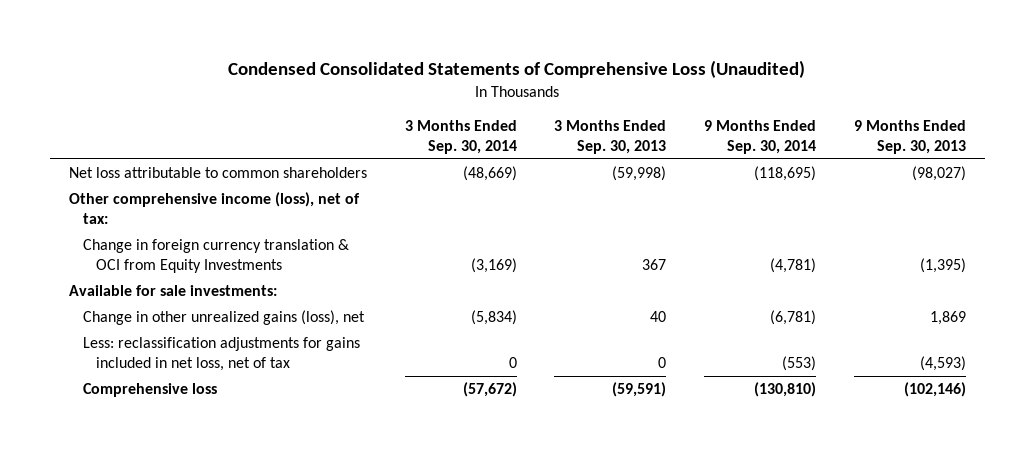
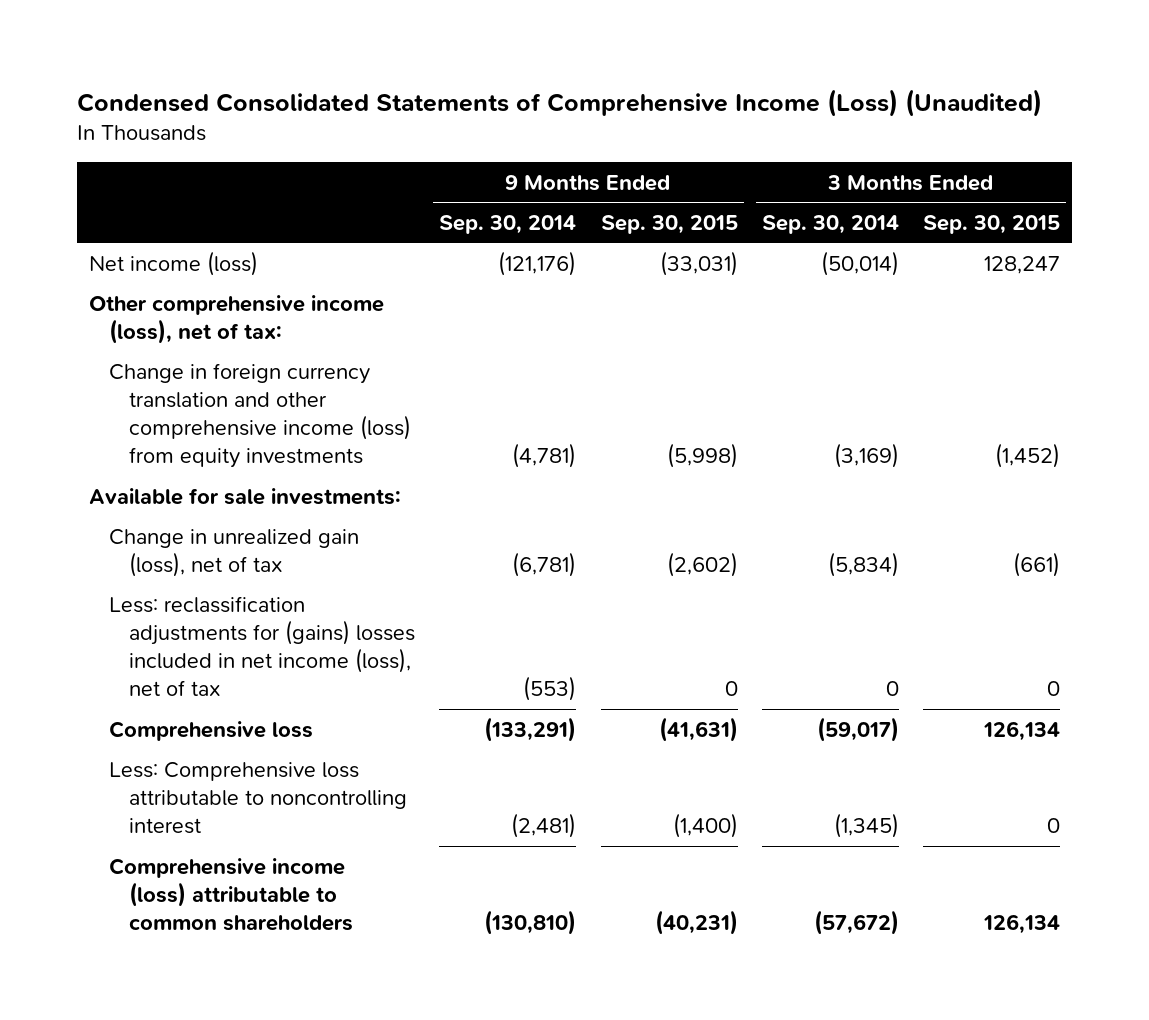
[228,59,806,78] Condensed Consolidated Statements of Comprehensive Loss (Unaudited) -> [76,88,1042,117] Condensed Consolidated Statements of Comprehensive Income (Loss) (Unaudited)
[554,119,667,154] 3 Months Ended Sep. 30, 2013 -> none
[853,119,966,154] 9 Months Ended Sep. 30, 2013 -> none
none -> [600,214,738,234] Sep. 30, 2015
none -> [923,214,1061,234] Sep. 30, 2015
[68,167,367,179] Net loss attributable to common shareholders -> none
none -> [88,250,258,276] Net income (loss)
[82,239,349,274] Change in foreign currency translation & OCI from Equity Investments -> [108,362,411,469] Change in foreign currency translation and other comprehensive income (loss) from equity investments
[82,310,365,326] Change in other unrealized gains (loss), net -> [108,528,359,577] Change in unrealized gain (loss), net of tax
[82,337,360,372] Less: reclassification adjustments for gains included in net loss, net of tax -> [108,595,415,697] Less: reclassification adjustments for (gains) losses included in net income (loss), net of tax
[462,382,517,398] (57,672) -> [816,716,899,742] (59,017)
[754,382,817,398] (130,810) -> [484,716,577,742] (133,291)
none -> [108,761,407,835] Less: Comprehensive loss attributable to noncontrolling interest
none -> [108,857,353,932] Comprehensive income (loss) attributable to common shareholders

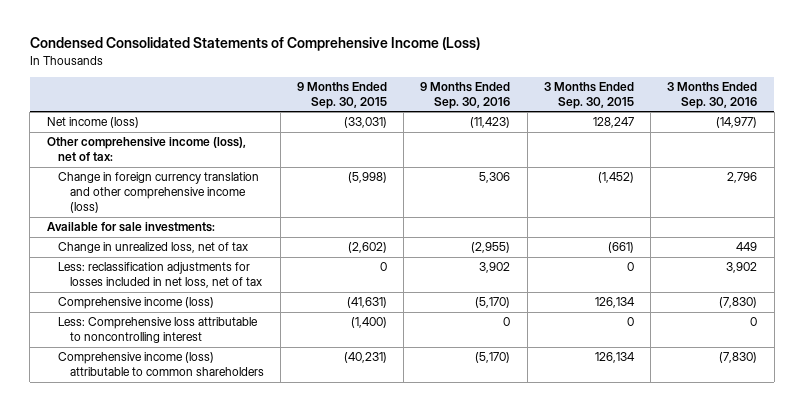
[76,88,1042,117] Condensed Consolidated Statements of Comprehensive Income (Loss) (Unaudited) -> [29,37,480,52] Condensed Consolidated Statements of Comprehensive Income (Loss)
[439,214,577,234] Sep. 30, 2014 -> none
[761,214,899,234] Sep. 30, 2014 -> none
none -> [420,82,511,109] 9 Months Ended Sep. 30, 2016
none -> [667,82,758,109] 3 Months Ended Sep. 30, 2016
[108,362,411,469] Change in foreign currency translation and other comprehensive income (loss) from equity investments -> [58,172,260,213] Change in foreign currency translation and other comprehensive income (loss)
[108,528,359,577] Change in unrealized gain (loss), net of tax -> [58,242,249,254] Change in unrealized loss, net of tax
[108,595,415,697] Less: reclassification adjustments for (gains) losses included in net income (loss), net of tax -> [58,262,262,289] Less: reclassification adjustments for losses included in net loss, net of tax
[108,720,313,741] Comprehensive loss -> [58,297,215,310] Comprehensive income (loss)

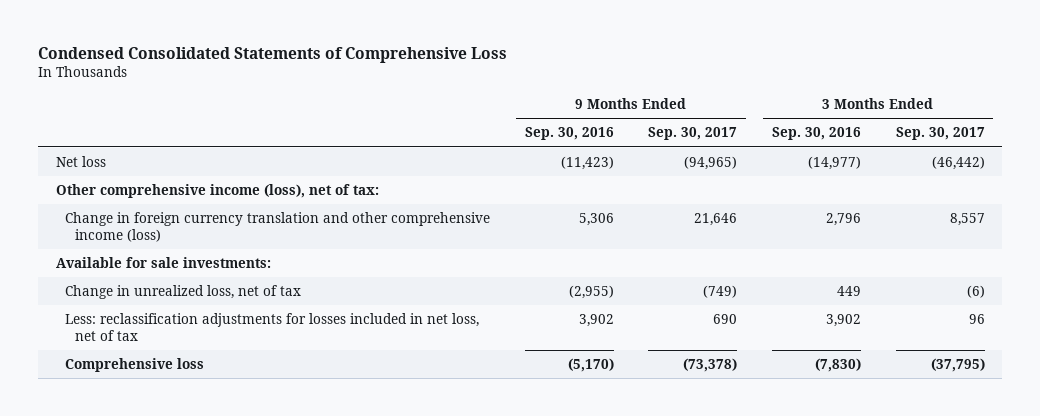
[29,37,480,52] Condensed Consolidated Statements of Comprehensive Income (Loss) -> [38,47,508,64] Condensed Consolidated Statements of Comprehensive Loss
[297,82,388,109] 9 Months Ended Sep. 30, 2015 -> none
[543,82,634,109] 3 Months Ended Sep. 30, 2015 -> none
none -> [648,127,738,141] Sep. 30, 2017
none -> [895,127,985,141] Sep. 30, 2017
[46,117,139,129] Net income (loss) -> [55,155,106,167] Net loss
[58,317,259,344] Less: Comprehensive loss attributable to noncontrolling interest -> none
[58,352,264,377] Comprehensive income (loss) attributable to common shareholders -> none
[58,297,215,310] Comprehensive income (loss) -> [65,357,205,372] Comprehensive loss

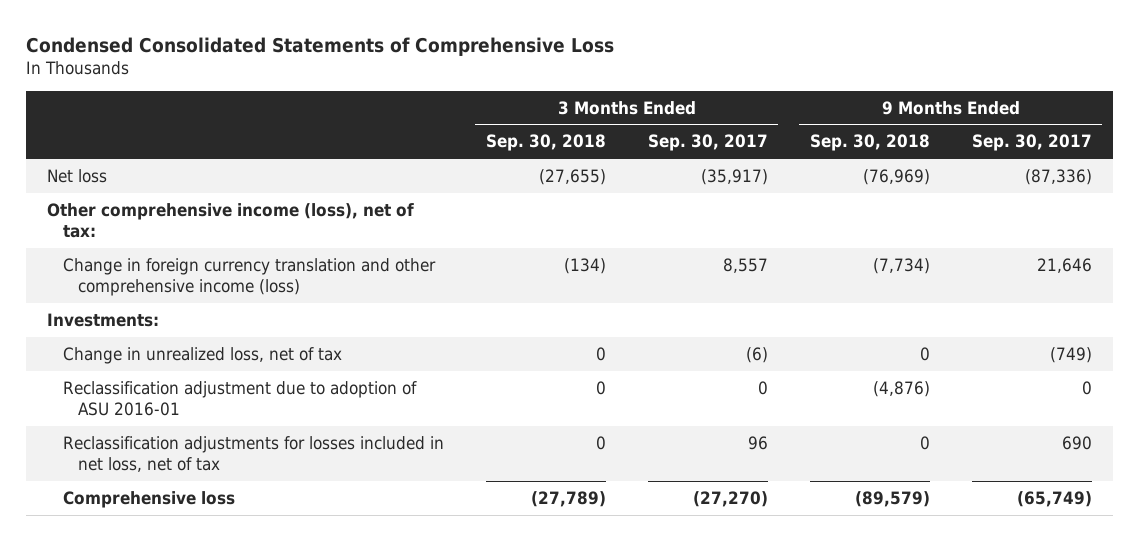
[524,127,614,141] Sep. 30, 2016 -> none
[772,127,862,141] Sep. 30, 2016 -> none
none -> [485,134,606,152] Sep. 30, 2018
none -> [809,134,930,152] Sep. 30, 2018
[684,155,738,170] (94,965) -> [1024,168,1092,185] (87,336)
[931,155,985,170] (46,442) -> [700,168,768,185] (35,917)
[55,256,271,268] Available for sale investments: -> [47,312,160,327] Investments:
none -> [62,380,417,417] Reclassification adjustment due to adoption of ASU 2016-01
[65,312,480,342] Less: reclassification adjustments for losses included in net loss, net of tax -> [62,435,444,473] Reclassification adjustments for losses included in net loss, net of tax
[683,357,738,372] (73,378) -> [1016,490,1092,507] (65,749)
[930,357,985,372] (37,795) -> [692,490,768,507] (27,270)

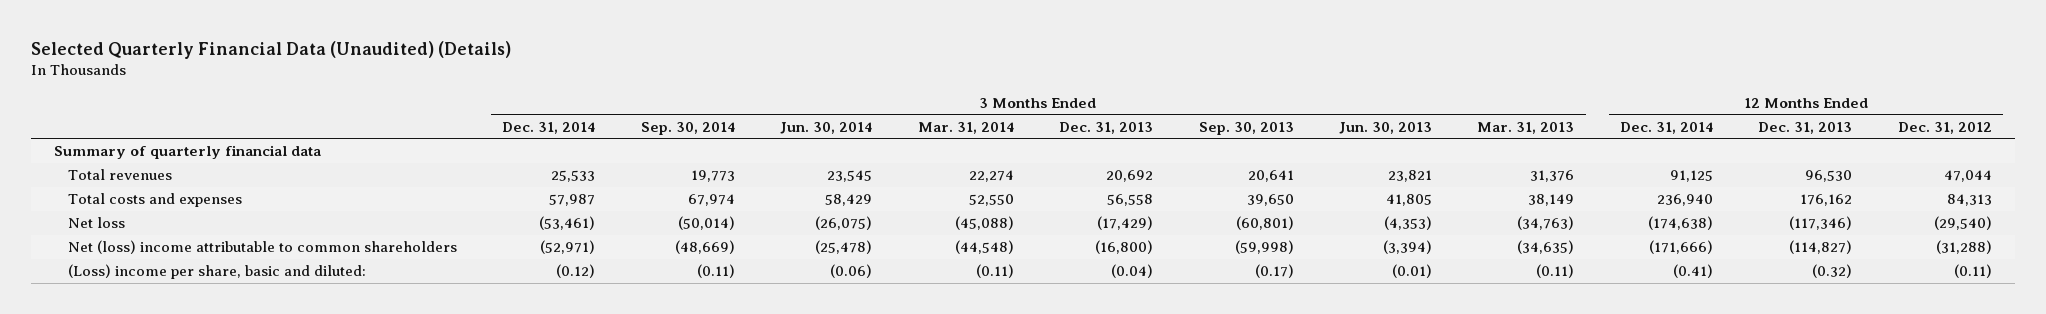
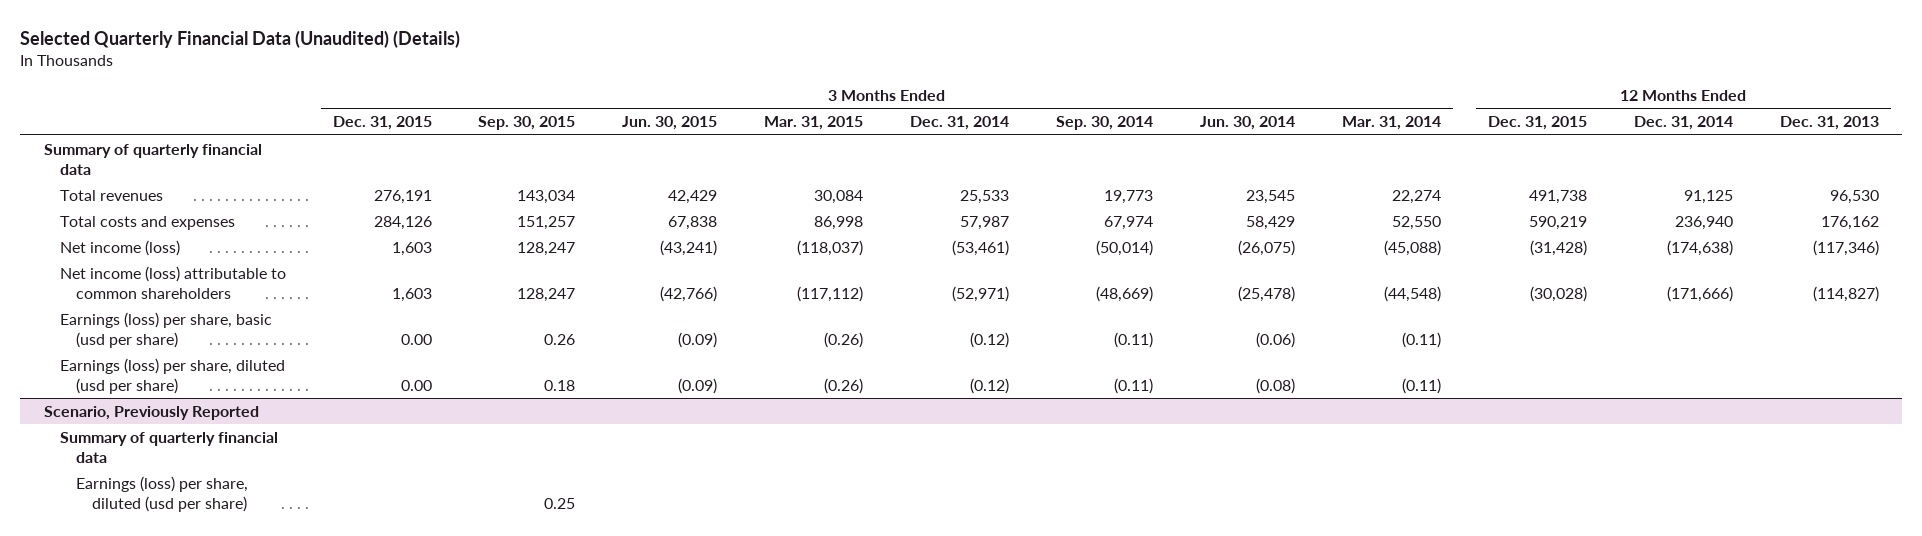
[1059,121,1154,134] Dec. 31, 2013 -> none
[1198,121,1294,135] Sep. 30, 2013 -> none
[1338,121,1432,134] Jun. 30, 2013 -> none
[1477,121,1575,134] Mar. 31, 2013 -> none
[1897,121,1992,134] Dec. 31, 2012 -> none
none -> [332,116,432,131] Dec. 31, 2015
none -> [478,116,576,131] Sep. 30, 2015
none -> [622,116,718,131] Jun. 30, 2015
none -> [764,116,864,131] Mar. 31, 2015
none -> [1487,116,1587,131] Dec. 31, 2015
[67,264,366,280] (Loss) income per share, basic and diluted: -> none
[67,217,125,229] Net loss -> [59,239,180,256] Net income (loss)
[67,240,457,255] Net (loss) income attributable to common shareholders -> [59,265,286,299] Net income (loss) attributable to common shareholders
none -> [59,311,272,348] Earnings (loss) per share, basic (usd per share)
none -> [59,357,285,394] Earnings (loss) per share, diluted (usd per share)
none -> [43,405,259,420] Scenario, Previously Reported
none -> [59,431,278,463] Summary of quarterly financial data
none -> [75,475,248,512] Earnings (loss) per share, diluted (usd per share)

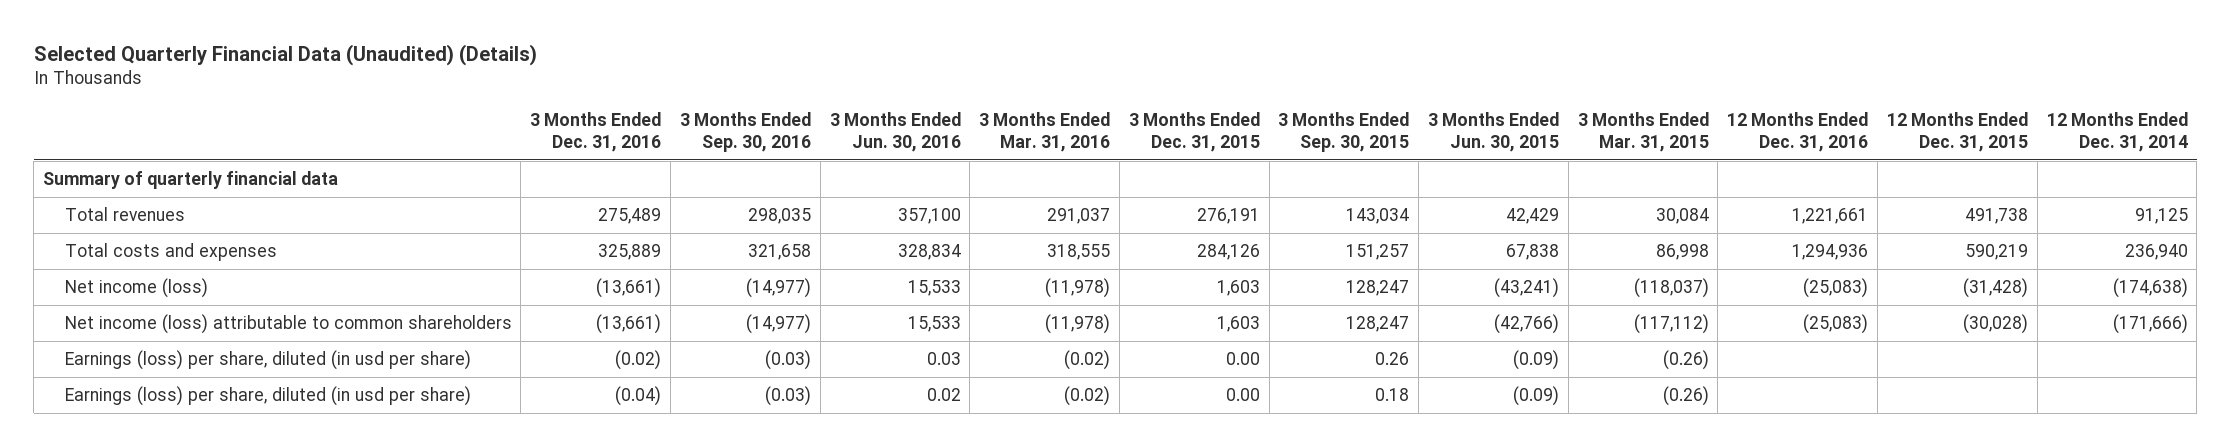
[910,116,1010,131] Dec. 31, 2014 -> none
[1056,116,1154,131] Sep. 30, 2014 -> none
[1200,116,1296,131] Jun. 30, 2014 -> none
[1342,116,1442,131] Mar. 31, 2014 -> none
[1779,116,1879,131] Dec. 31, 2013 -> none
none -> [530,111,662,153] 3 Months Ended Dec. 31, 2016
none -> [679,111,811,153] 3 Months Ended Sep. 30, 2016
none -> [829,111,961,153] 3 Months Ended Jun. 30, 2016
none -> [979,111,1111,153] 3 Months Ended Mar. 31, 2016
none -> [1727,111,1869,153] 12 Months Ended Dec. 31, 2016
[43,405,259,420] Scenario, Previously Reported -> none
[59,431,278,463] Summary of quarterly financial data -> none
[75,475,248,512] Earnings (loss) per share, diluted (usd per share) -> none
[59,311,272,348] Earnings (loss) per share, basic (usd per share) -> [64,349,471,370] Earnings (loss) per share, diluted (in usd per share)
[59,357,285,394] Earnings (loss) per share, diluted (usd per share) -> [64,385,471,406] Earnings (loss) per share, diluted (in usd per share)

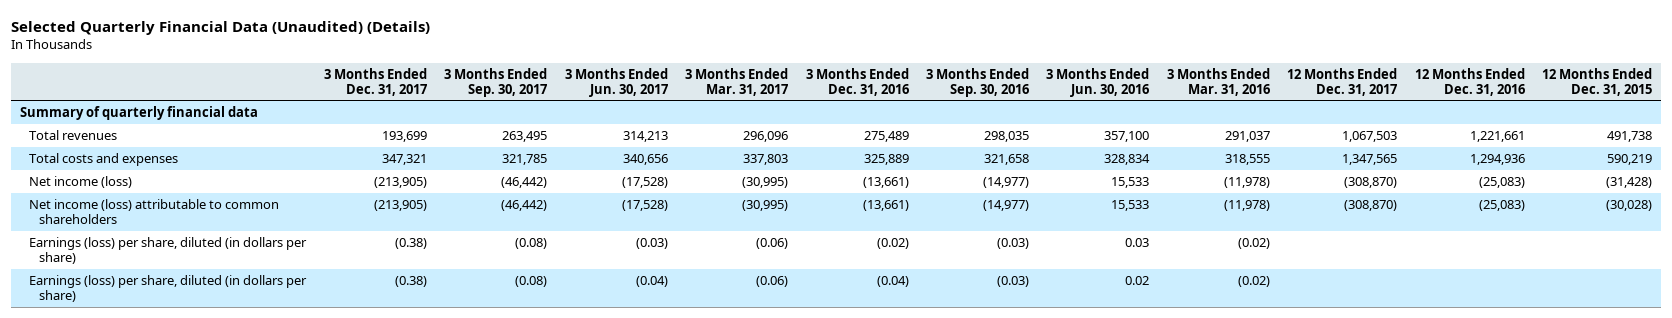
[1128,111,1260,153] 3 Months Ended Dec. 31, 2015 -> none
[1278,111,1410,153] 3 Months Ended Sep. 30, 2015 -> none
[1428,111,1560,153] 3 Months Ended Jun. 30, 2015 -> none
[1577,111,1709,153] 3 Months Ended Mar. 31, 2015 -> none
[2046,111,2188,153] 12 Months Ended Dec. 31, 2014 -> none
none -> [323,67,427,96] 3 Months Ended Dec. 31, 2017
none -> [444,67,548,97] 3 Months Ended Sep. 30, 2017
none -> [564,67,668,97] 3 Months Ended Jun. 30, 2017
none -> [685,67,789,96] 3 Months Ended Mar. 31, 2017
none -> [1287,67,1398,96] 12 Months Ended Dec. 31, 2017
[64,349,471,370] Earnings (loss) per share, diluted (in usd per share) -> [29,237,308,265] Earnings (loss) per share, diluted (in dollars per share)
[64,385,471,406] Earnings (loss) per share, diluted (in usd per share) -> [29,275,308,303] Earnings (loss) per share, diluted (in dollars per share)

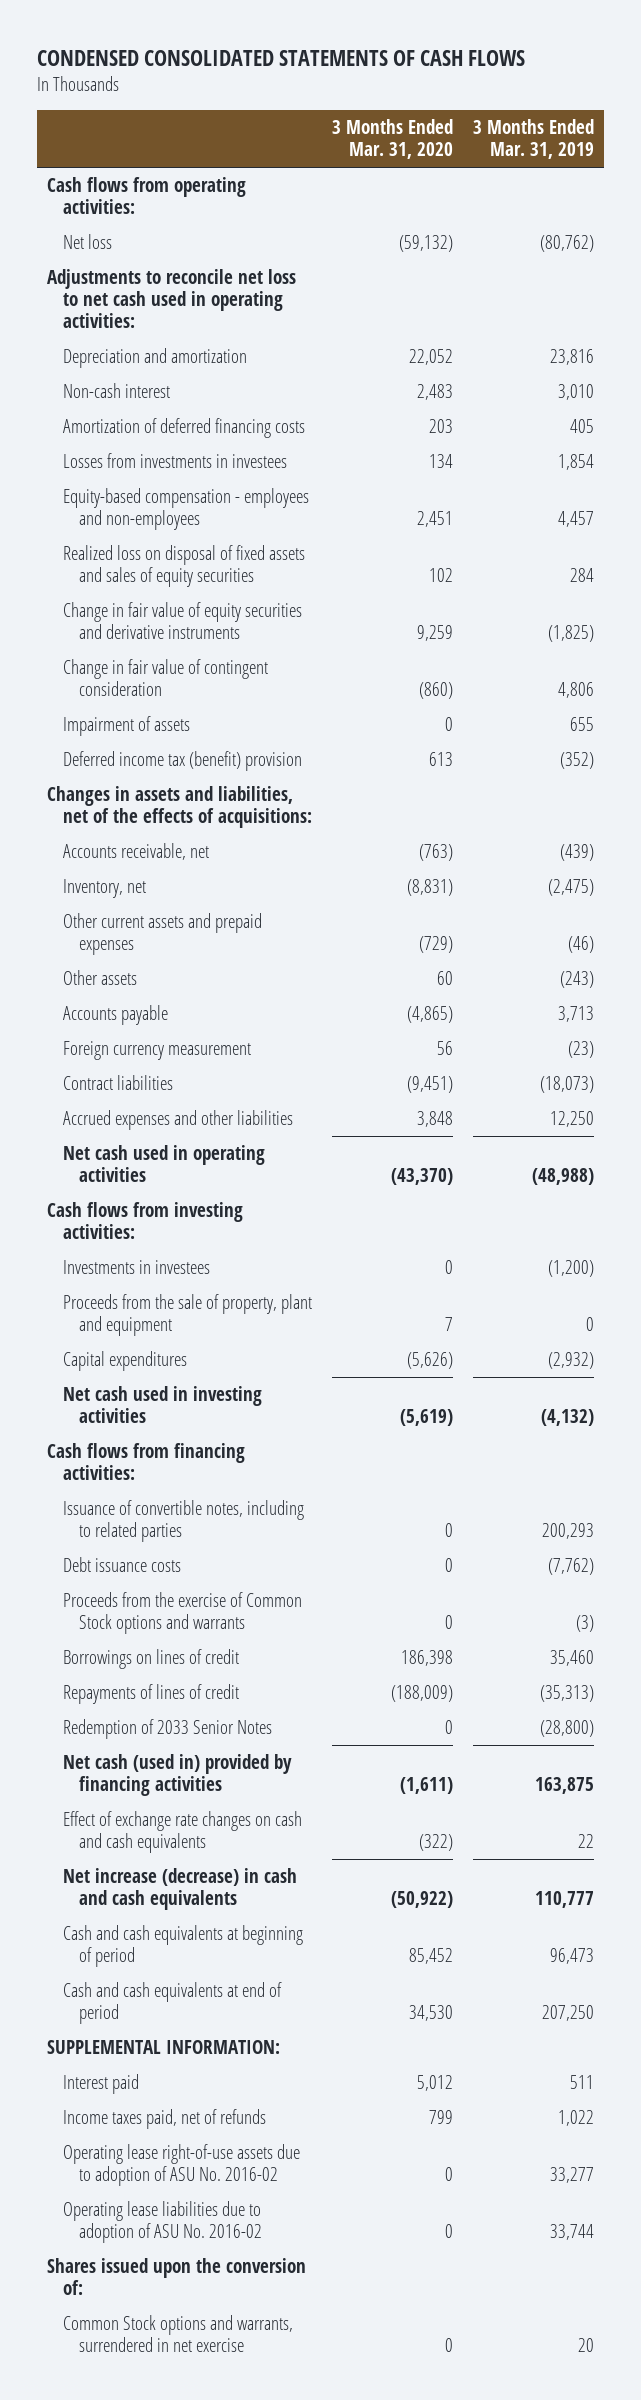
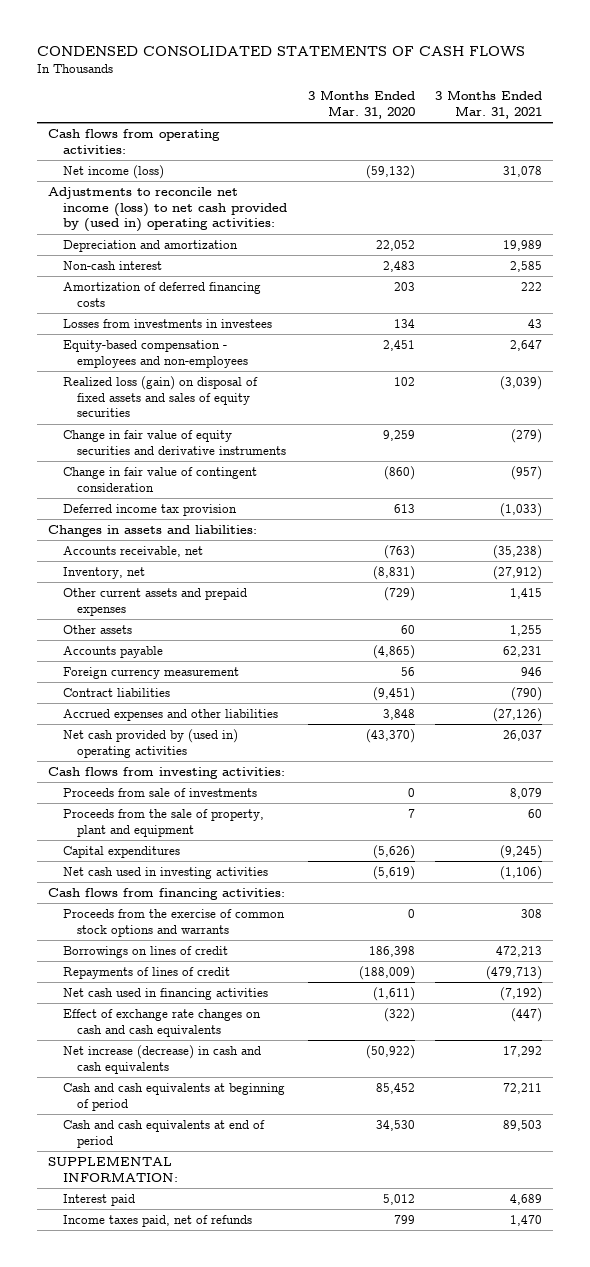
[472,119,594,160] 3 Months Ended Mar. 31, 2019 -> none
none -> [435,90,543,119] 3 Months Ended Mar. 31, 2021
[62,234,112,250] Net loss -> [62,164,164,179] Net income (loss)
[46,269,296,329] Adjustments to reconcile net loss to net cash used in operating activities: -> [47,186,287,233] Adjustments to reconcile net income (loss) to net cash provided by (used in) operating activities:
[62,545,305,588] Realized loss on disposal of fixed assets and sales of equity securities -> [62,375,258,418] Realized loss (gain) on disposal of fixed assets and sales of equity securities
[62,716,190,737] Impairment of assets -> none
[62,751,302,772] Deferred income tax (benefit) provision -> [62,503,237,516] Deferred income tax provision
[46,786,312,829] Changes in assets and liabilities, net of the effects of acquisitions: -> [47,524,257,537] Changes in assets and liabilities:
[62,1145,265,1183] Net cash used in operating activities -> [62,728,238,758] Net cash provided by (used in) operating activities
[62,1260,210,1275] Investments in investees -> none
none -> [62,787,257,797] Proceeds from sale of investments
[62,1500,304,1543] Issuance of convertible notes, including to related parties -> none
[62,1557,181,1573] Debt issuance costs -> none
[62,1592,302,1635] Proceeds from the exercise of Common Stock options and warrants -> [62,908,285,937] Proceeds from the exercise of common stock options and warrants
[62,1719,272,1740] Redemption of 2033 Senior Notes -> none
[62,1754,292,1797] Net cash (used in) provided by financing activities -> [62,987,268,1000] Net cash used in financing activities
[62,2144,300,2187] Operating lease right-of-use assets due to adoption of ASU No. 2016-02 -> none
[62,2201,262,2244] Operating lease liabilities due to adoption of ASU No. 2016-02 -> none
[46,2258,306,2296] Shares issued upon the conversion of: -> none
[62,2315,293,2353] Common Stock options and warrants, surrendered in net exercise -> none

